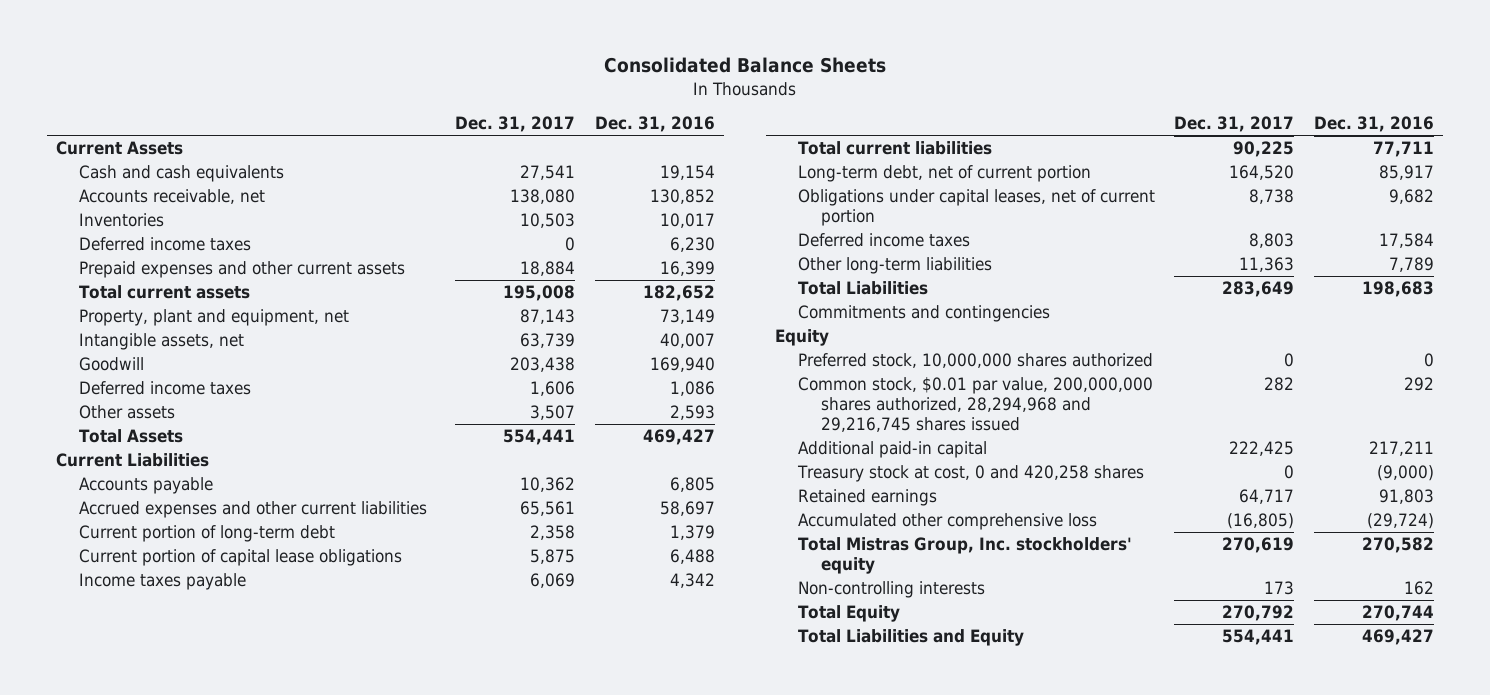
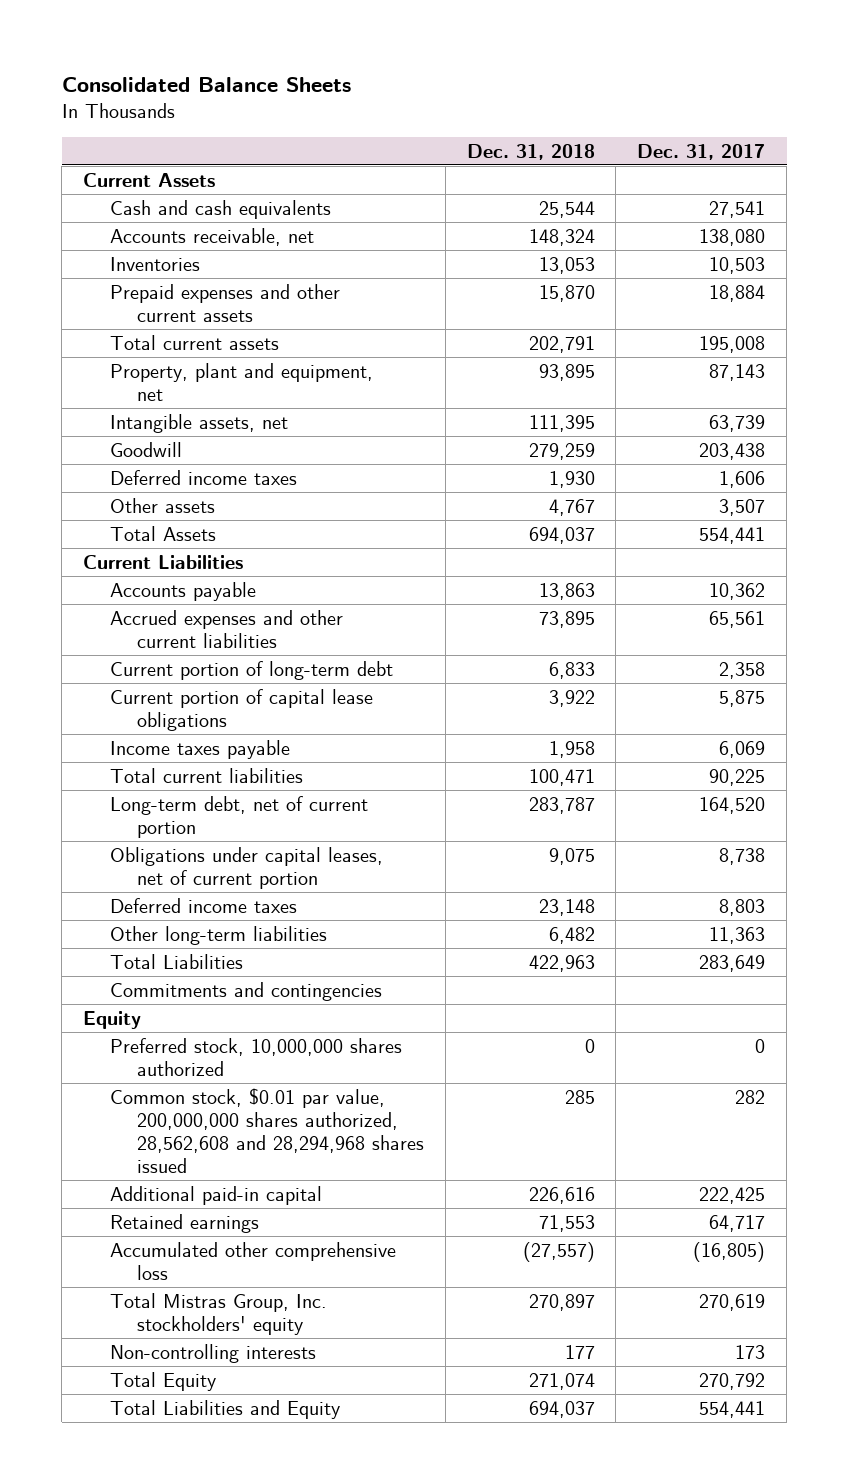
[594,116,715,133] Dec. 31, 2016 -> none
none -> [466,143,595,160] Dec. 31, 2018
[79,237,252,252] Deferred income taxes -> none
[798,377,1154,432] Common stock, $0.01 par value, 200,000,000 shares authorized, 28,294,968 and 29,216,745 shares issued -> [109,1087,424,1173] Common stock, $0.01 par value, 200,000,000 shares authorized, 28,562,608 and 28,294,968 shares issued
[797,465,1145,483] Treasury stock at cost, 0 and 420,258 shares -> none

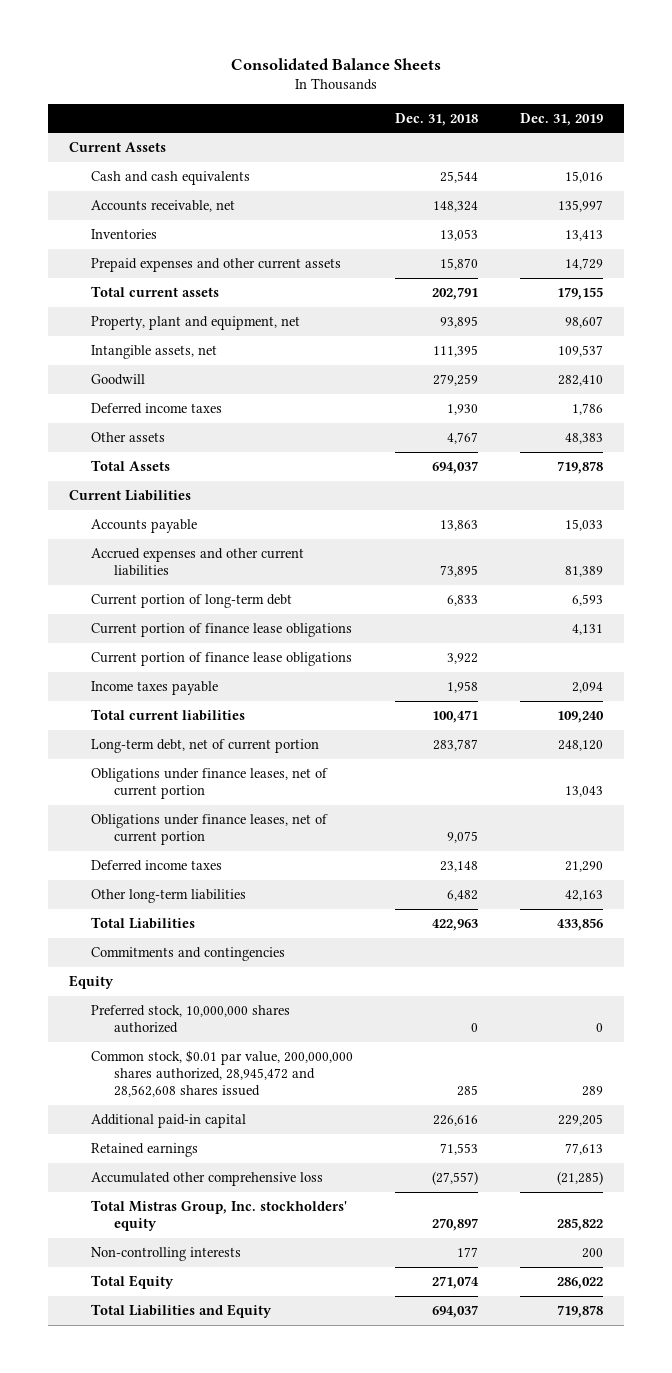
[637,143,766,160] Dec. 31, 2017 -> none
none -> [520,112,604,126] Dec. 31, 2019
none -> [91,622,353,637] Current portion of finance lease obligations
[109,688,373,731] Current portion of capital lease obligations -> [91,651,353,666] Current portion of finance lease obligations
none -> [91,767,329,800] Obligations under finance leases, net of current portion
[109,846,383,889] Obligations under capital leases, net of current portion -> [91,813,329,846] Obligations under finance leases, net of current portion
[109,1087,424,1173] Common stock, $0.01 par value, 200,000,000 shares authorized, 28,562,608 and 28,294,968 shares issued -> [91,1049,354,1098] Common stock, $0.01 par value, 200,000,000 shares authorized, 28,945,472 and 28,562,608 shares issued

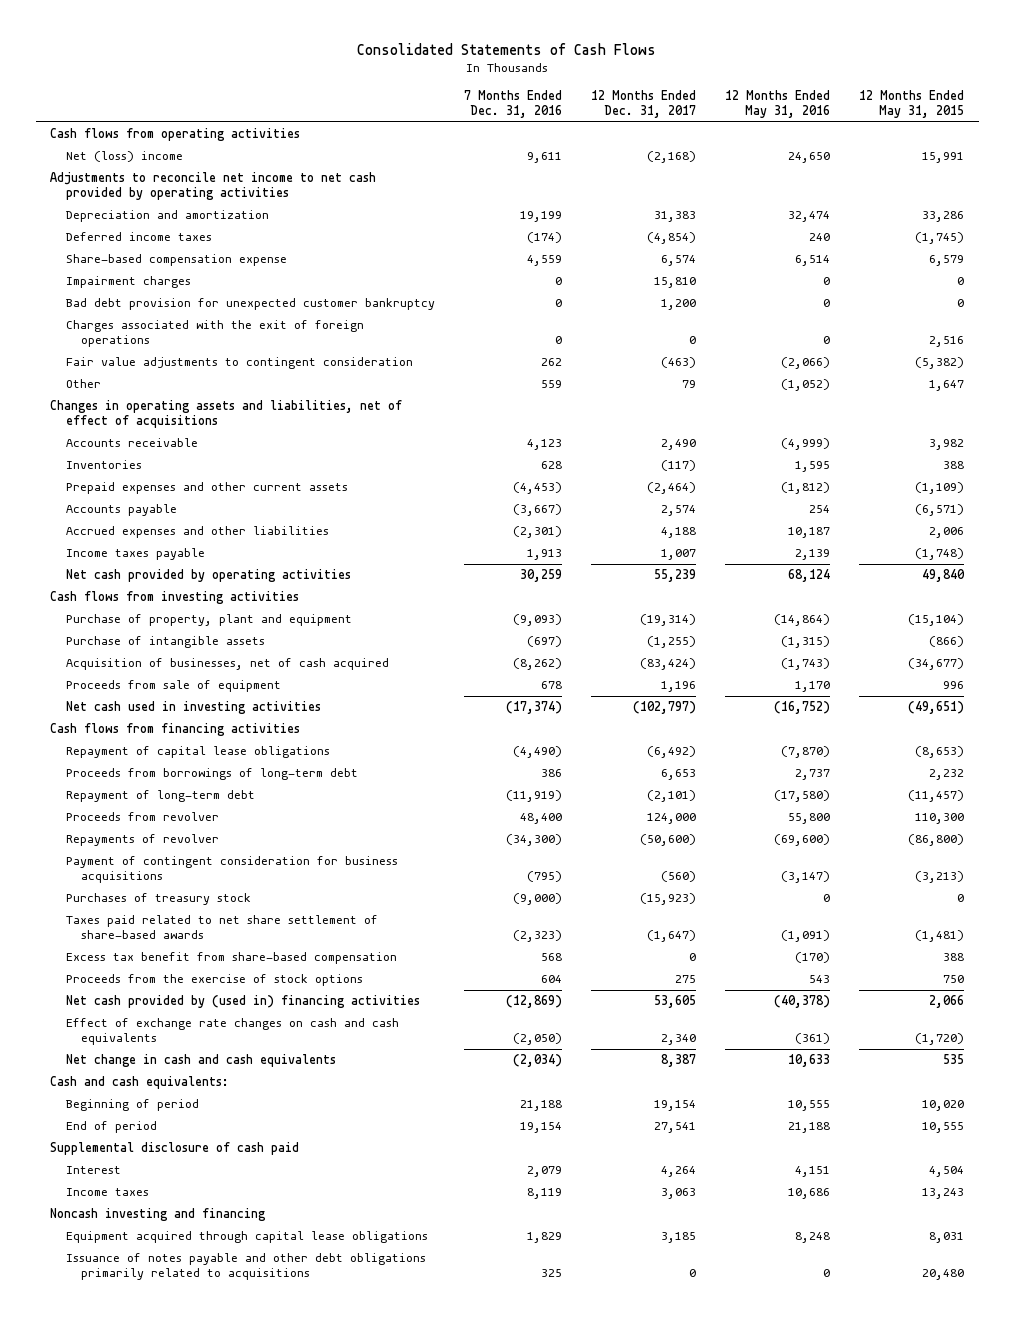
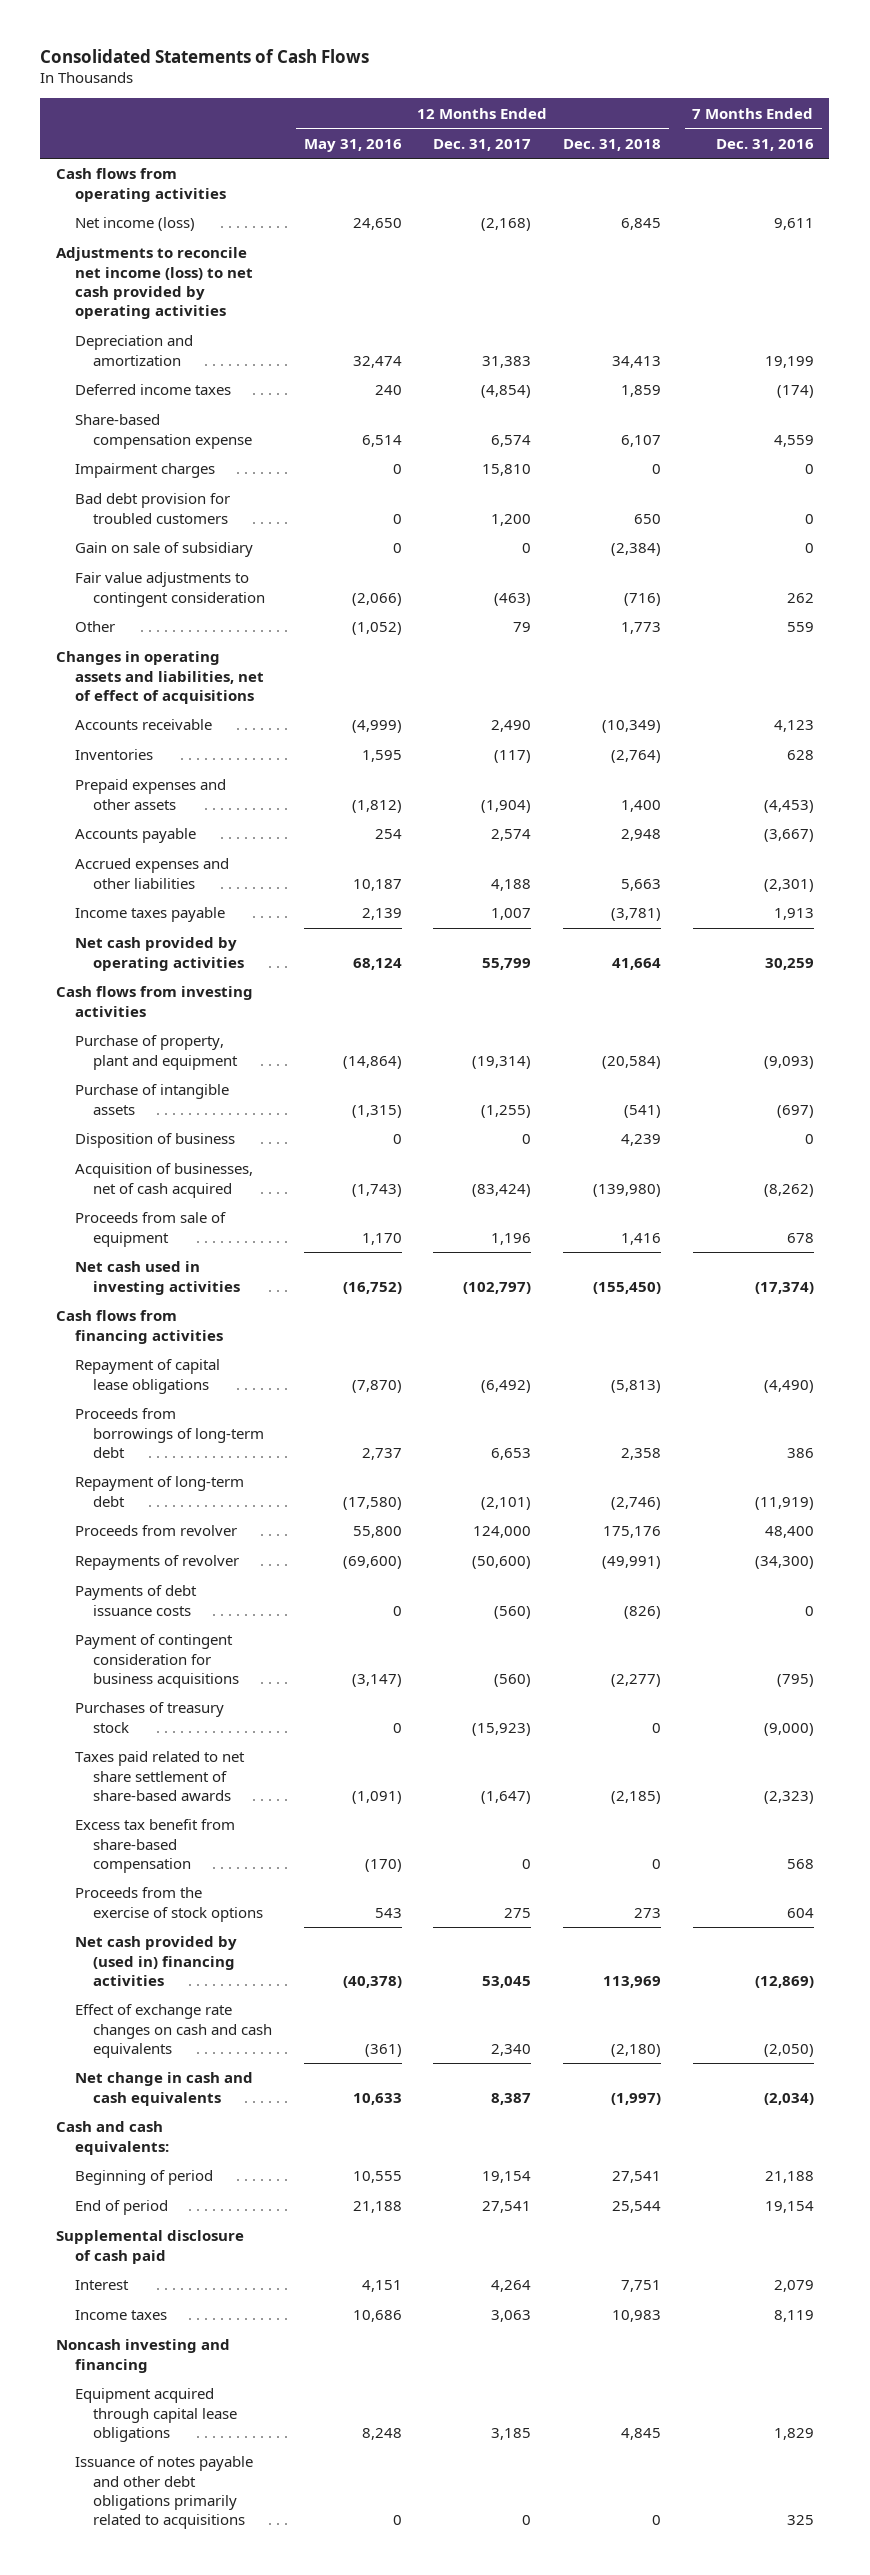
[859,90,965,119] 12 Months Ended May 31, 2015 -> none
none -> [563,138,662,151] Dec. 31, 2018
[65,151,183,163] Net (loss) income -> [74,217,195,232] Net income (loss)
[50,172,377,201] Adjustments to reconcile net income to net cash provided by operating activities -> [55,247,253,320] Adjustments to reconcile net income (loss) to net cash provided by operating activities
[65,298,435,311] Bad debt provision for unexpected customer bankruptcy -> [74,493,230,524] Bad debt provision for troubled customers
[65,320,364,348] Charges associated with the exit of foreign operations -> [74,542,253,558] Gain on sale of subsidiary
[65,482,348,495] Prepaid expenses and other current assets -> [74,779,226,810] Prepaid expenses and other assets
[646,482,696,495] (2,464) -> [481,799,532,813] (1,904)
[653,569,696,583] 55,239 -> [482,957,532,970] 55,799
none -> [74,1133,235,1149] Disposition of business
none -> [74,1585,197,1616] Payments of debt issuance costs
[653,995,696,1009] 53,605 -> [482,1975,532,1988] 53,045

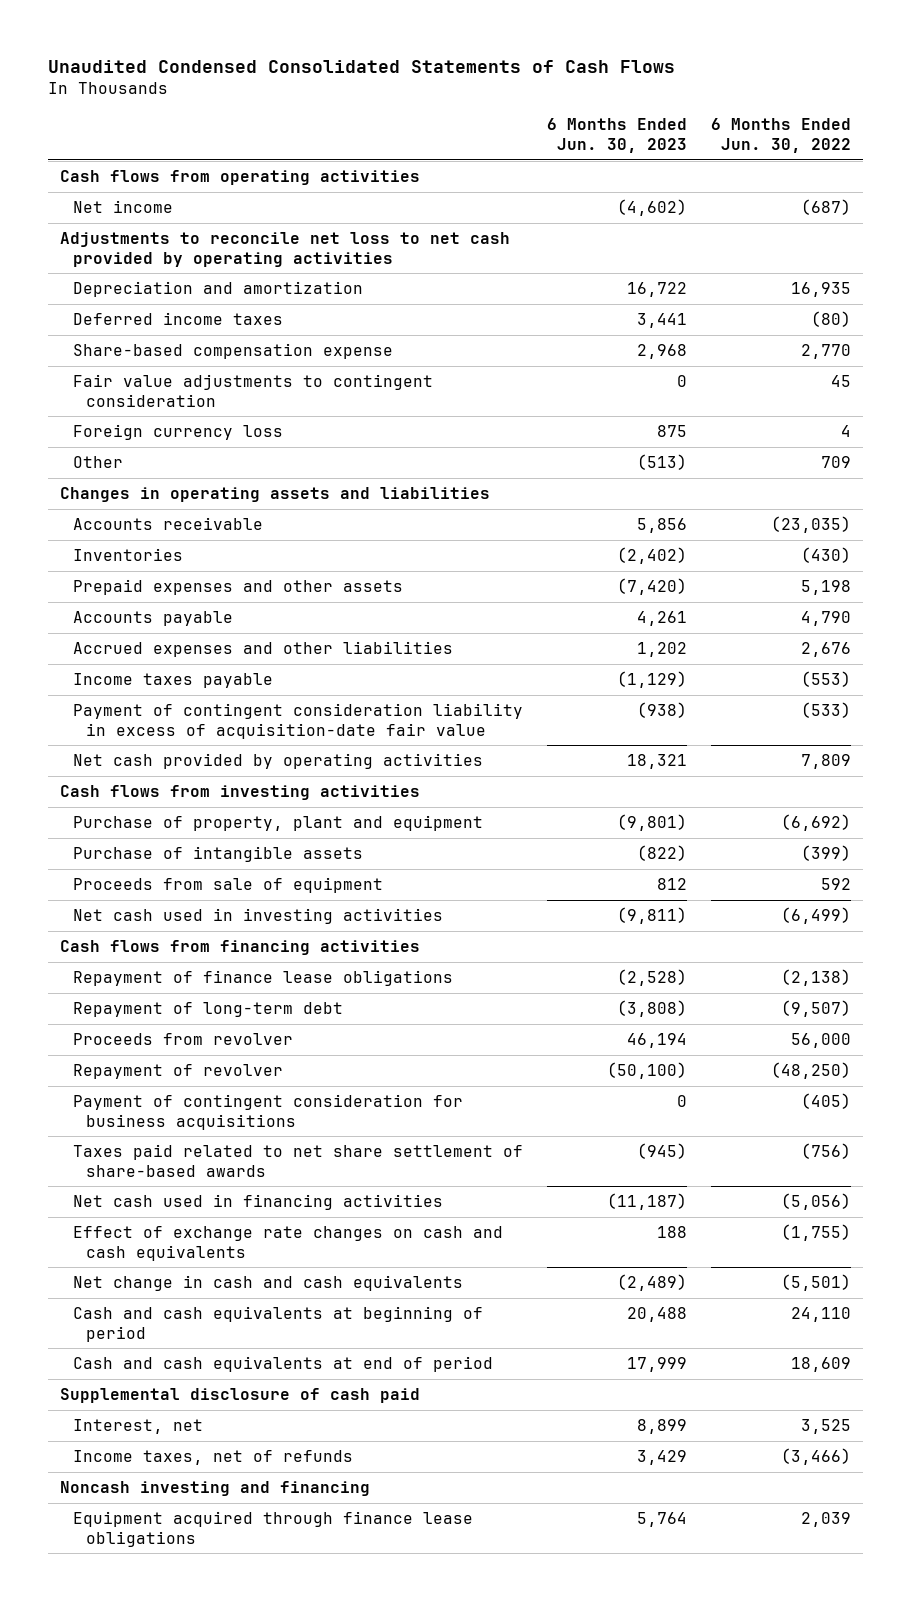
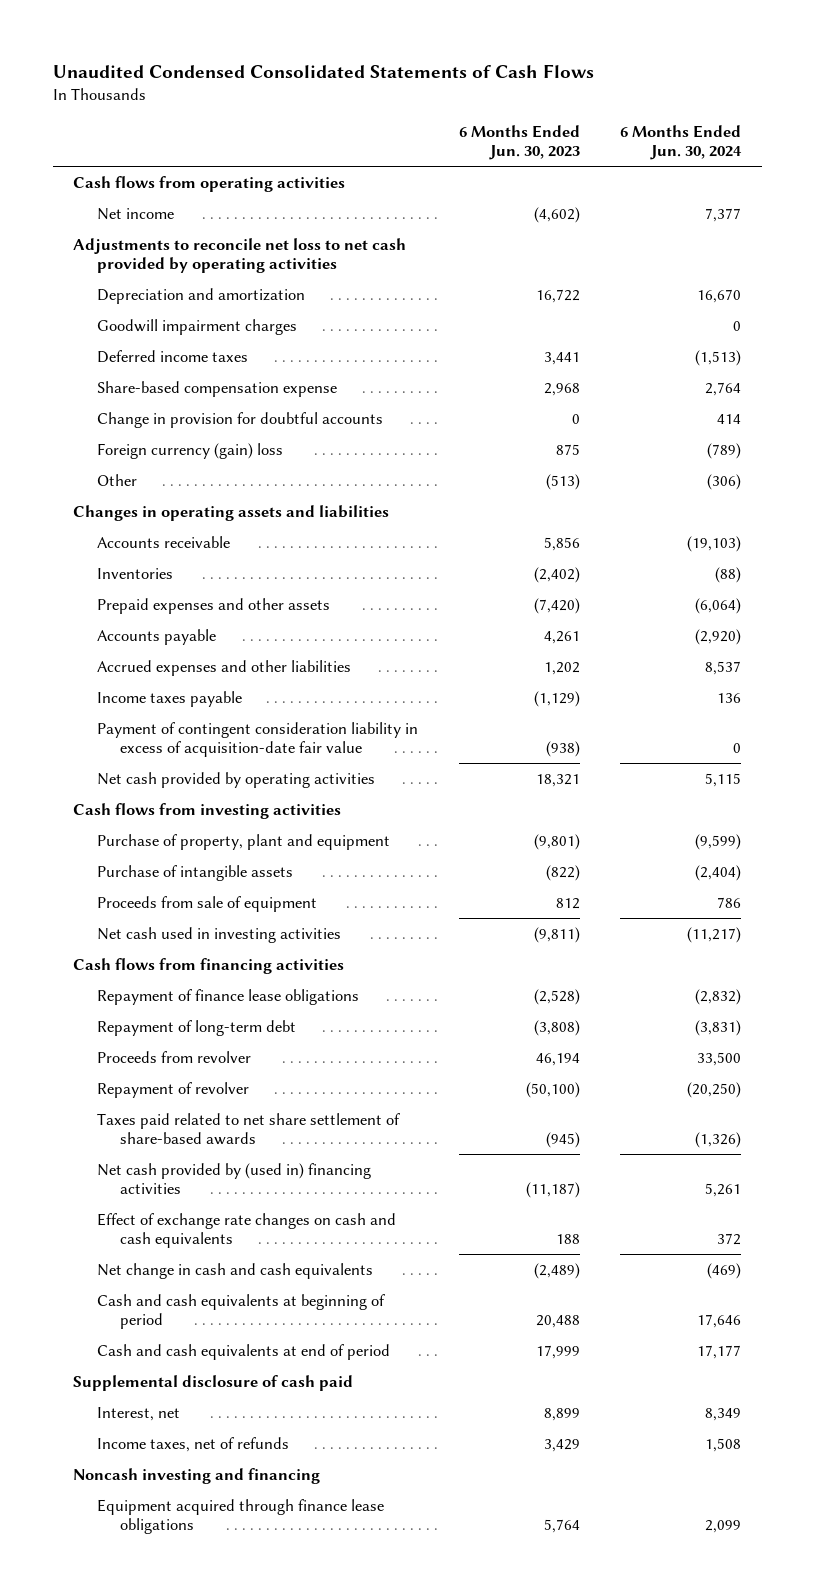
[710,118,851,154] 6 Months Ended Jun. 30, 2022 -> none
none -> [620,124,743,161] 6 Months Ended Jun. 30, 2024
none -> [96,318,297,335] Goodwill impairment charges
[72,373,433,407] Fair value adjustments to contingent consideration -> none
none -> [96,411,383,428] Change in provision for doubtful accounts
[72,423,283,440] Foreign currency loss -> [96,442,283,459] Foreign currency (gain) loss
[72,1093,463,1130] Payment of contingent consideration for business acquisitions -> none
[72,1193,443,1210] Net cash used in financing activities -> [96,1162,371,1195] Net cash provided by (used in) financing activities

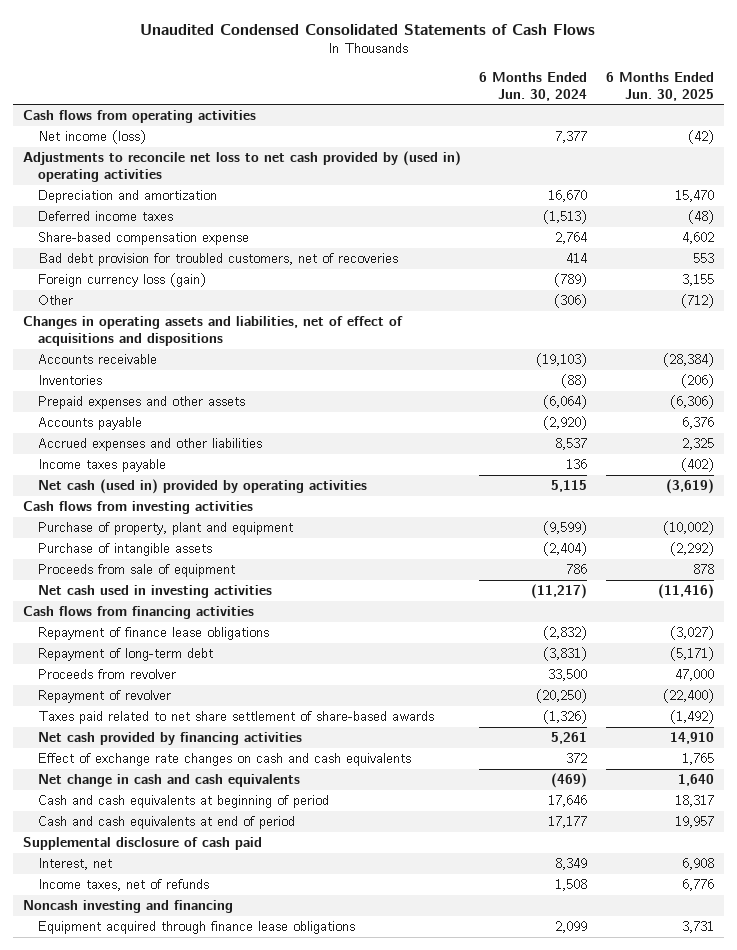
[458,124,580,161] 6 Months Ended Jun. 30, 2023 -> none
none -> [606,72,715,101] 6 Months Ended Jun. 30, 2025
[96,207,174,220] Net income -> [38,130,147,145] Net income (loss)
[72,237,406,274] Adjustments to reconcile net loss to net cash provided by operating activities -> [22,151,461,182] Adjustments to reconcile net loss to net cash provided by (used in) operating activities
[96,318,297,335] Goodwill impairment charges -> none
[96,411,383,428] Change in provision for doubtful accounts -> [38,253,399,267] Bad debt provision for troubled customers, net of recoveries
[96,442,283,459] Foreign currency (gain) loss -> [38,273,207,288] Foreign currency loss (gain)
[72,504,389,521] Changes in operating assets and liabilities -> [22,316,403,346] Changes in operating assets and liabilities, net of effect of acquisitions and dispositions
[96,721,418,758] Payment of contingent consideration liability in excess of acquisition-date fair value -> none
[96,771,375,788] Net cash provided by operating activities -> [38,479,368,495] Net cash (used in) provided by operating activities
[96,1162,371,1195] Net cash provided by (used in) financing activities -> [38,732,303,746] Net cash provided by financing activities

